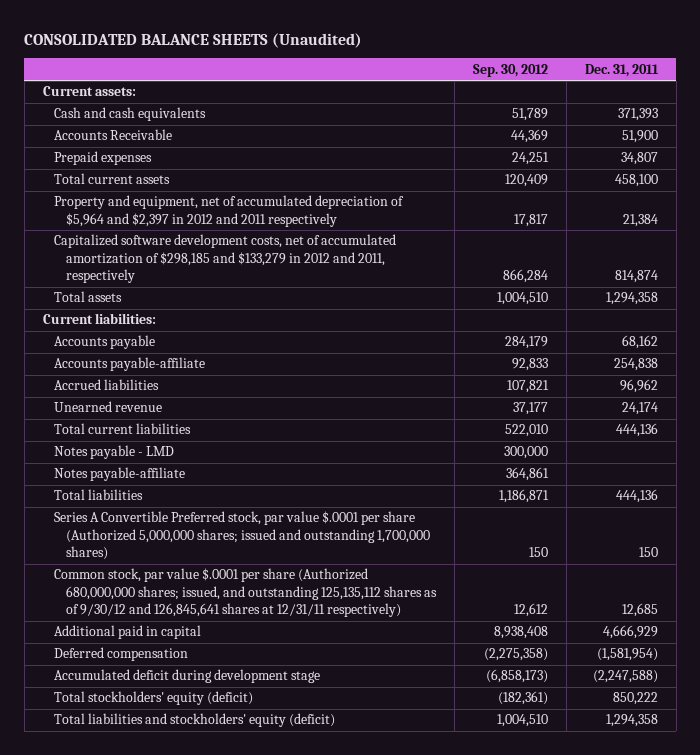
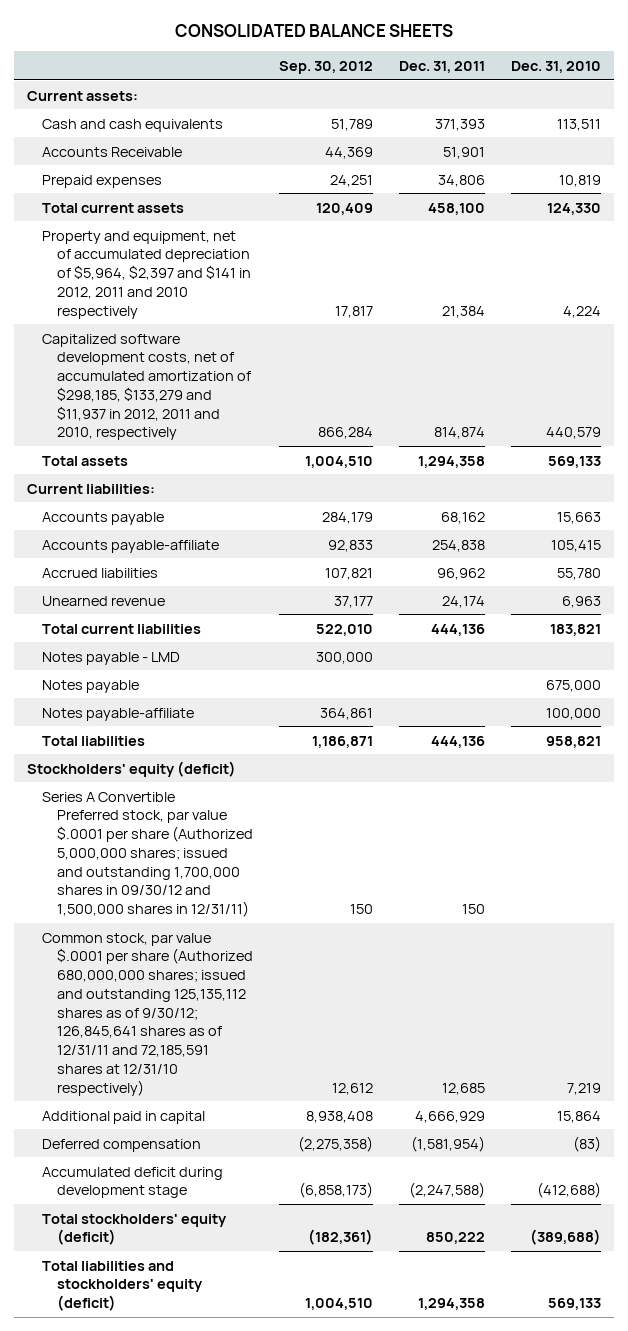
[24,33,363,49] CONSOLIDATED BALANCE SHEETS (Unaudited) -> [174,23,453,37] CONSOLIDATED BALANCE SHEETS
none -> [510,60,601,73] Dec. 31, 2010
[621,130,658,144] 51,900 -> [442,146,485,159] 51,901
[620,152,658,166] 34,807 -> [437,174,485,187] 34,806
[54,195,405,227] Property and equipment, net of accumulated depreciation of $5,964 and $2,397 in 2012 and 2011 respectively -> [41,230,251,319] Property and equipment, net of accumulated depreciation of $5,964, $2,397 and $141 in 2012, 2011 and 2010 respectively
[54,234,397,284] Capitalized software development costs, net of accumulated amortization of $298,185 and $133,279 in 2012 and 2011, respectively -> [41,333,251,441] Capitalized software development costs, net of accumulated amortization of $298,185, $133,279 and $11,937 in 2012, 2011 and 2010, respectively
none -> [41,679,139,693] Notes payable
none -> [26,760,236,777] Stockholders' equity (deficit)
[54,511,431,561] Series A Convertible Preferred stock, par value $.0001 per share (Authorized 5,000,000 shares; issued and outstanding 1,700,000 shares) -> [41,791,253,918] Series A Convertible Preferred stock, par value $.0001 per share (Authorized 5,000,000 shares; issued and outstanding 1,700,000 shares in 09/30/12 and 1,500,000 shares in 12/31/11)
[54,568,438,618] Common stock, par value $.0001 per share (Authorized 680,000,000 shares; issued, and outstanding 125,135,112 shares as of 9/30/12 and 126,845,641 shares at 12/31/11 respectively) -> [41,932,253,1096] Common stock, par value $.0001 per share (Authorized 680,000,000 shares; issued and outstanding 125,135,112 shares as of 9/30/12; 126,845,641 shares as of 12/31/11 and 72,185,591 shares at 12/31/10 respectively)

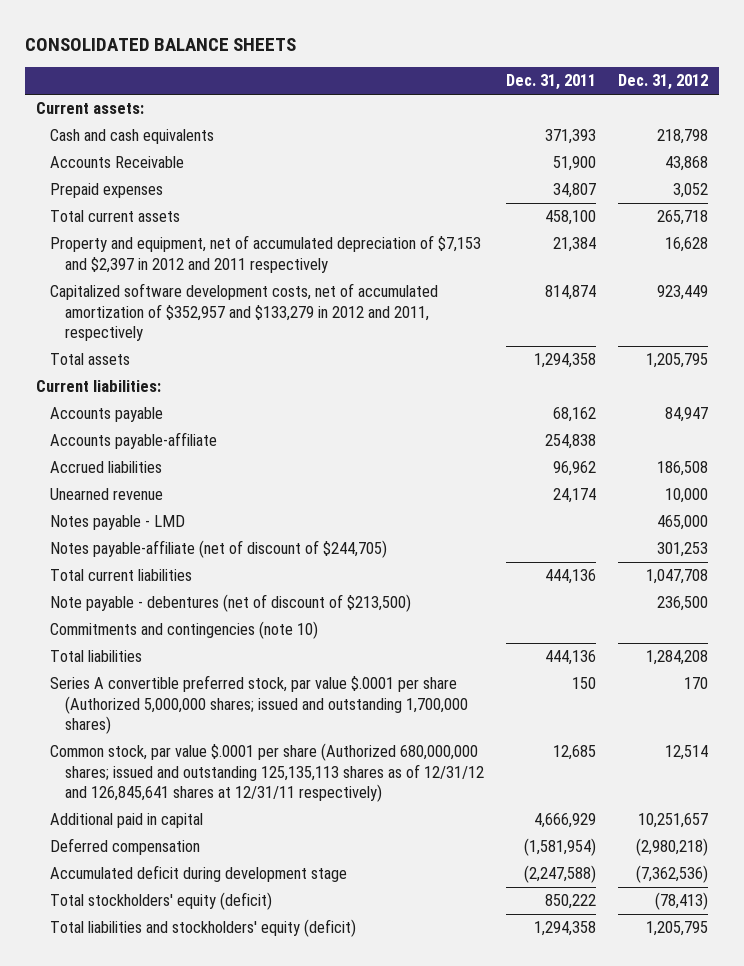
[278,60,373,74] Sep. 30, 2012 -> none
[510,60,601,73] Dec. 31, 2010 -> none
none -> [617,74,708,91] Dec. 31, 2012
[442,146,485,159] 51,901 -> [552,156,596,172] 51,900
[437,174,485,187] 34,806 -> [552,183,596,199] 34,807
[41,230,251,319] Property and equipment, net of accumulated depreciation of $5,964, $2,397 and $141 in 2012, 2011 and 2010 respectively -> [50,235,482,273] Property and equipment, net of accumulated depreciation of $7,153 and $2,397 in 2012 and 2011 respectively
[41,333,251,441] Capitalized software development costs, net of accumulated amortization of $298,185, $133,279 and $11,937 in 2012, 2011 and 2010, respectively -> [50,283,439,342] Capitalized software development costs, net of accumulated amortization of $352,957 and $133,279 in 2012 and 2011, respectively
[41,679,139,693] Notes payable -> none
[41,707,194,721] Notes payable-affiliate -> [50,540,388,559] Notes payable-affiliate (net of discount of $244,705)
[41,623,201,634] Total current liabilities -> [50,569,193,582] Total current liabilities
none -> [50,594,412,613] Note payable - debentures (net of discount of $213,500)
none -> [50,621,319,640] Commitments and contingencies (note 10)
[26,760,236,777] Stockholders' equity (deficit) -> none
[41,791,253,918] Series A Convertible Preferred stock, par value $.0001 per share (Authorized 5,000,000 shares; issued and outstanding 1,700,000 shares in 09/30/12 and 1,500,000 shares in 12/31/11) -> [50,675,468,735] Series A convertible preferred stock, par value $.0001 per share (Authorized 5,000,000 shares; issued and outstanding 1,700,000 shares)
[41,932,253,1096] Common stock, par value $.0001 per share (Authorized 680,000,000 shares; issued and outstanding 125,135,112 shares as of 9/30/12; 126,845,641 shares as of 12/31/11 and 72,185,591 shares at 12/31/10 respectively) -> [50,743,484,803] Common stock, par value $.0001 per share (Authorized 680,000,000 shares; issued and outstanding 125,135,113 shares as of 12/31/12 and 126,845,641 shares at 12/31/11 respectively)

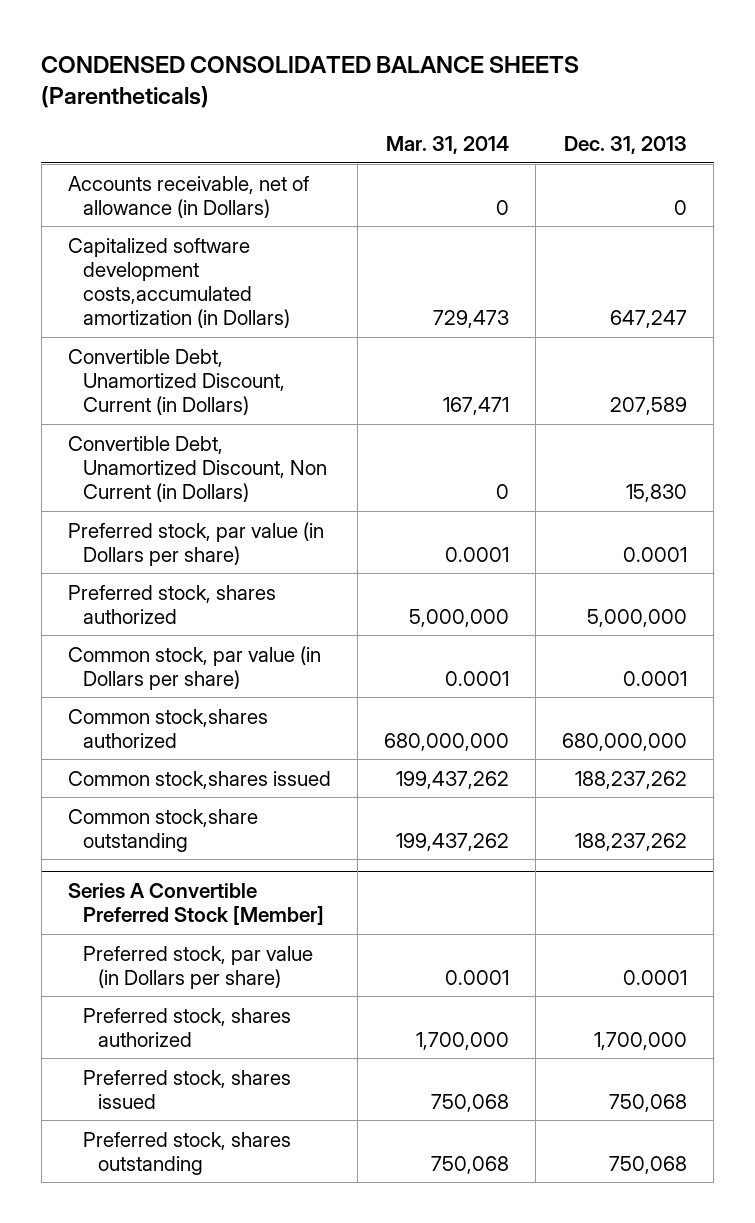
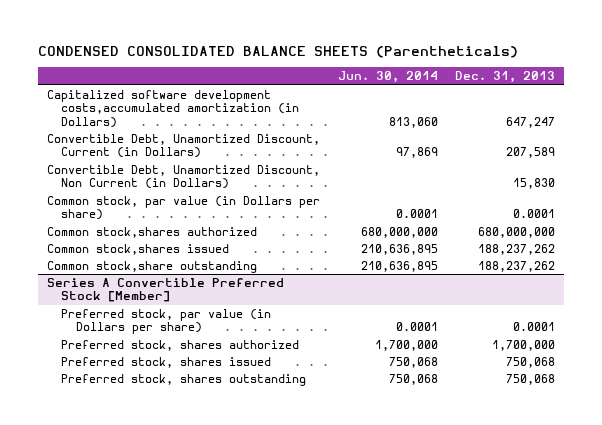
[385,135,509,154] Mar. 31, 2014 -> none
none -> [337,71,438,84] Jun. 30, 2014
[67,175,309,218] Accounts receivable, net of allowance (in Dollars) -> none
[67,521,324,566] Preferred stock, par value (in Dollars per share) -> none
[67,584,276,624] Preferred stock, shares authorized -> none

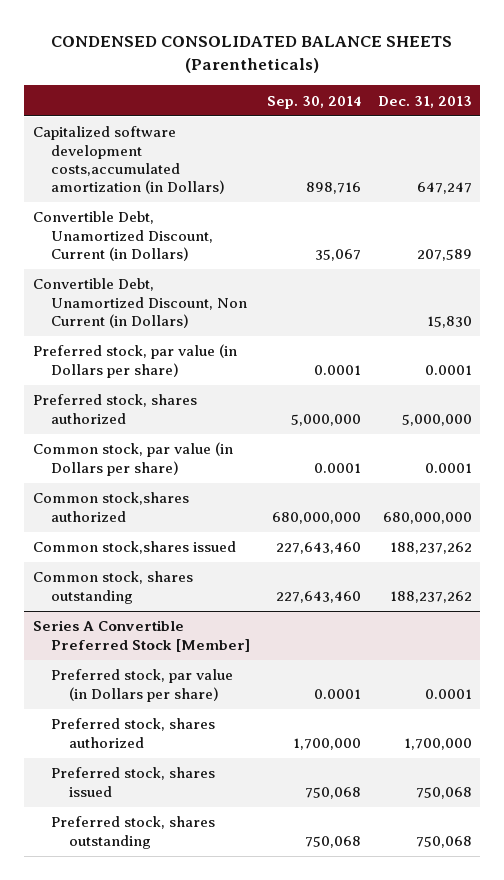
[337,71,438,84] Jun. 30, 2014 -> none
none -> [266,95,361,109] Sep. 30, 2014
none -> [32,344,237,378] Preferred stock, par value (in Dollars per share)
none -> [32,394,197,424] Preferred stock, shares authorized
[46,261,257,274] Common stock,share outstanding -> [32,571,193,604] Common stock, shares outstanding

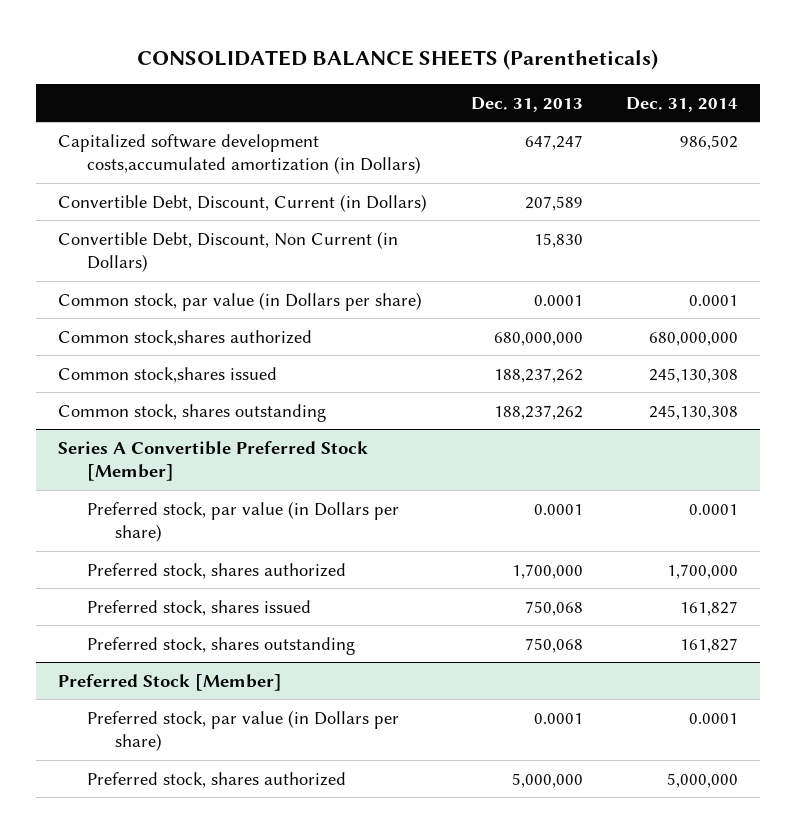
[51,36,453,74] CONDENSED CONSOLIDATED BALANCE SHEETS (Parentheticals) -> [137,49,659,71] CONSOLIDATED BALANCE SHEETS (Parentheticals)
[266,95,361,109] Sep. 30, 2014 -> none
none -> [626,96,739,112] Dec. 31, 2014
[32,344,237,378] Preferred stock, par value (in Dollars per share) -> none
[32,394,197,424] Preferred stock, shares authorized -> none
[32,211,213,262] Convertible Debt, Unamortized Discount, Current (in Dollars) -> [58,193,428,212] Convertible Debt, Discount, Current (in Dollars)
[32,278,247,329] Convertible Debt, Unamortized Discount, Non Current (in Dollars) -> [58,230,399,273] Convertible Debt, Discount, Non Current (in Dollars)
none -> [58,673,283,691] Preferred Stock [Member]
none -> [86,709,399,752] Preferred stock, par value (in Dollars per share)
none -> [86,771,346,788] Preferred stock, shares authorized

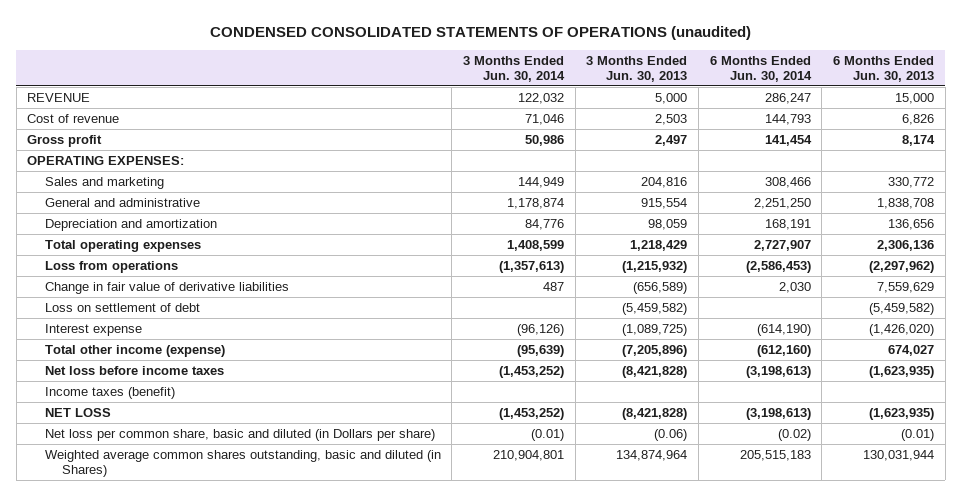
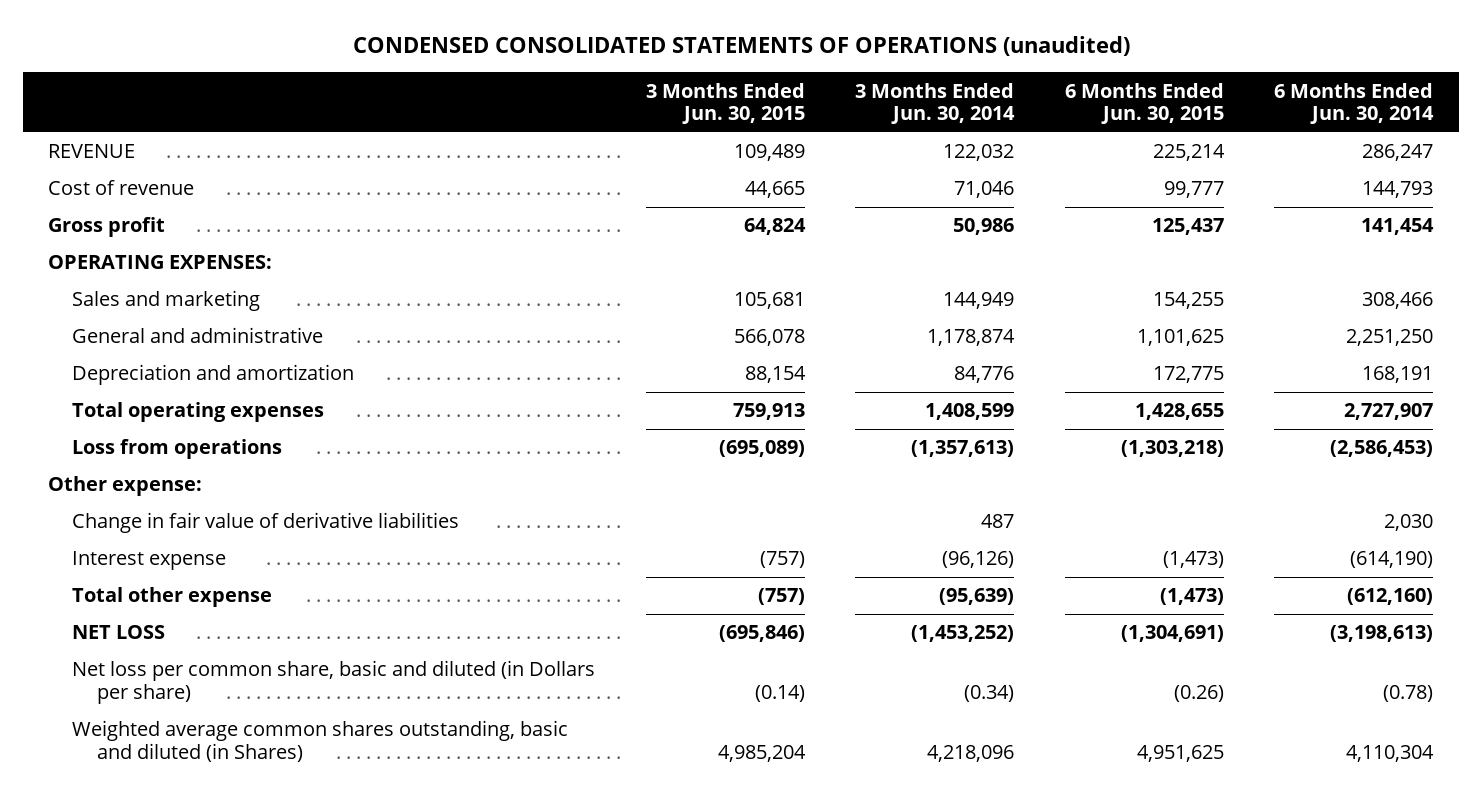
[586,55,688,82] 3 Months Ended Jun. 30, 2013 -> none
[833,55,935,82] 6 Months Ended Jun. 30, 2013 -> none
none -> [645,82,805,125] 3 Months Ended Jun. 30, 2015
none -> [1064,82,1224,125] 6 Months Ended Jun. 30, 2015
none -> [48,476,203,497] Other expense:
[44,303,200,313] Loss on settlement of debt -> none
[44,366,224,376] Net loss before income taxes -> none
[44,387,175,400] Income taxes (benefit) -> none
[44,345,225,358] Total other income (expense) -> [72,587,273,608] Total other expense
[530,429,564,442] (0.01) -> [964,684,1015,702] (0.34)
[777,429,811,442] (0.02) -> [1383,684,1434,702] (0.78)
[492,450,564,462] 210,904,801 -> [927,744,1015,762] 4,218,096
[739,450,811,462] 205,515,183 -> [1346,744,1435,762] 4,110,304

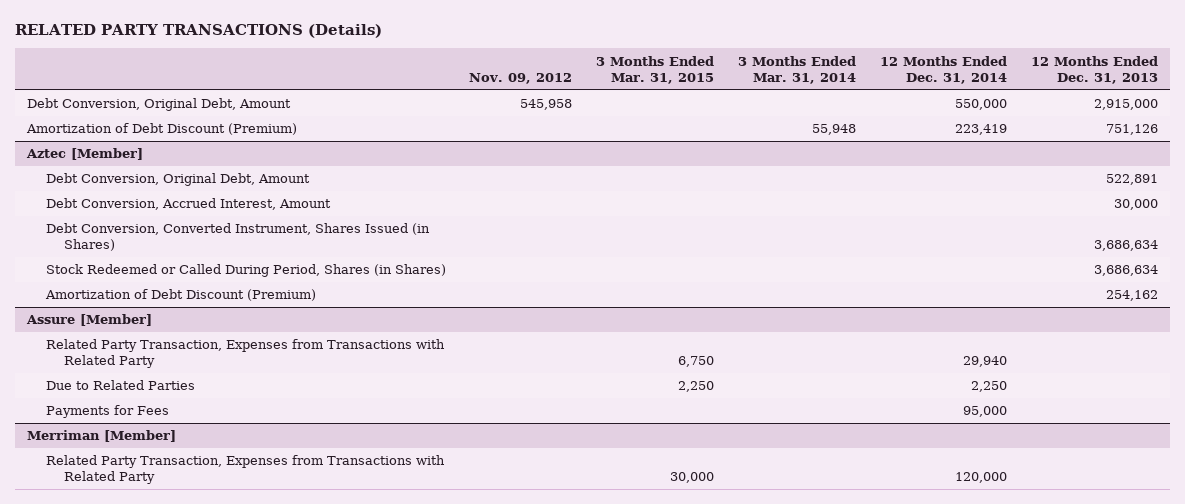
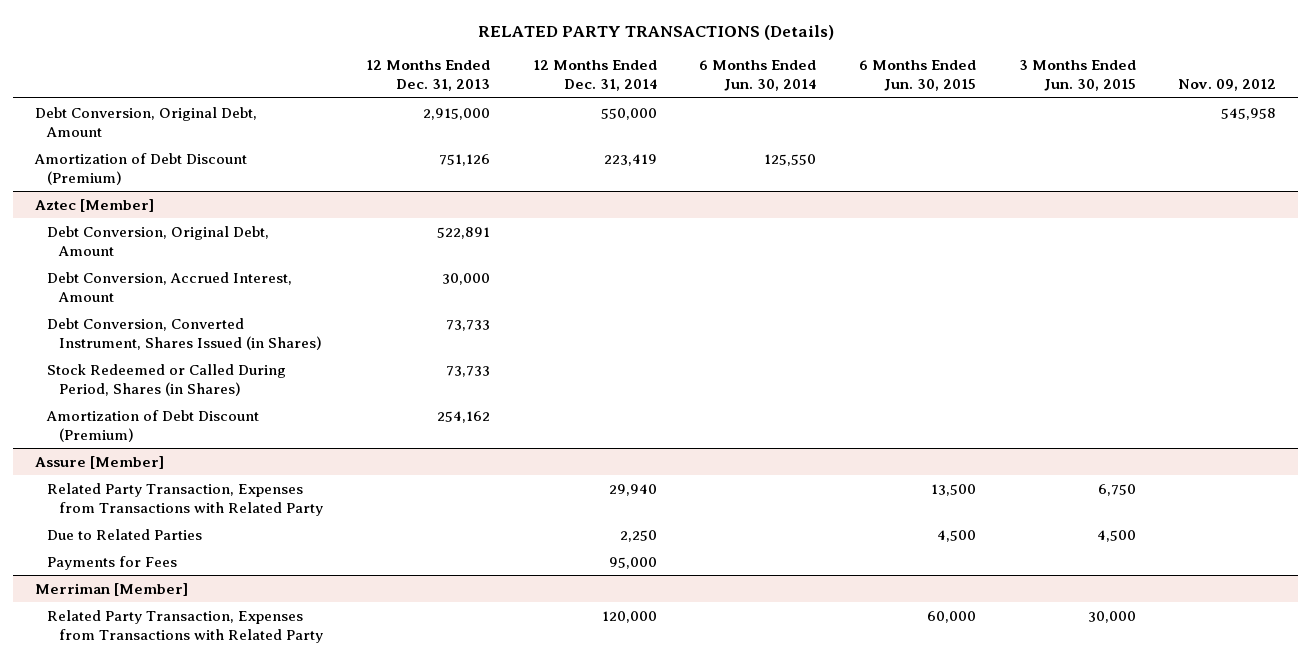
[596,55,715,84] 3 Months Ended Mar. 31, 2015 -> none
[738,55,857,84] 3 Months Ended Mar. 31, 2014 -> none
none -> [699,60,817,92] 6 Months Ended Jun. 30, 2014
none -> [859,60,977,92] 6 Months Ended Jun. 30, 2015
none -> [1018,60,1136,92] 3 Months Ended Jun. 30, 2015
[1093,240,1158,252] 3,686,634 -> [445,319,490,331] 73,733
[1093,265,1158,277] 3,686,634 -> [445,365,490,377] 73,733

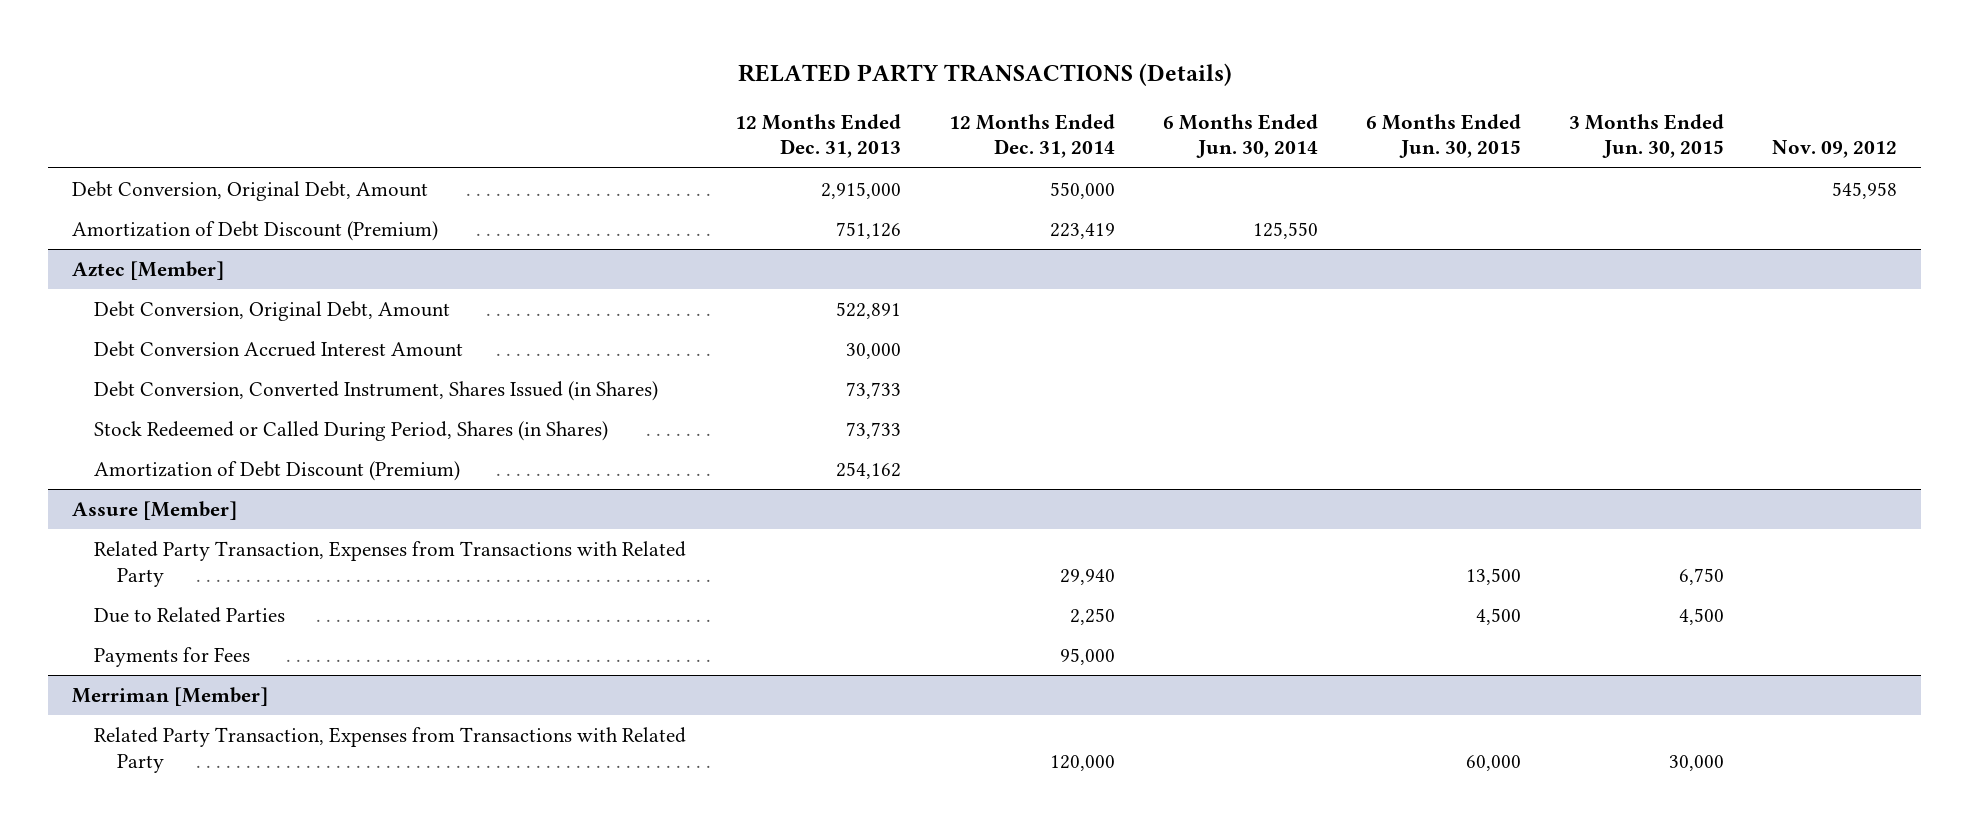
[46,271,292,302] Debt Conversion, Accrued Interest, Amount -> [94,341,464,358] Debt Conversion Accrued Interest Amount

